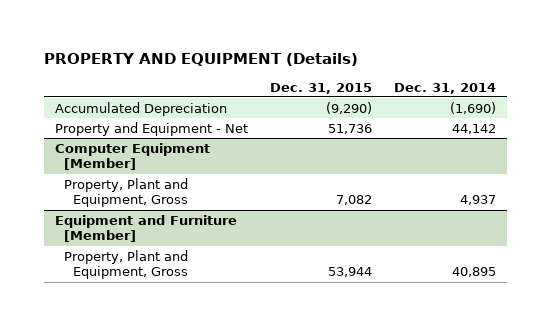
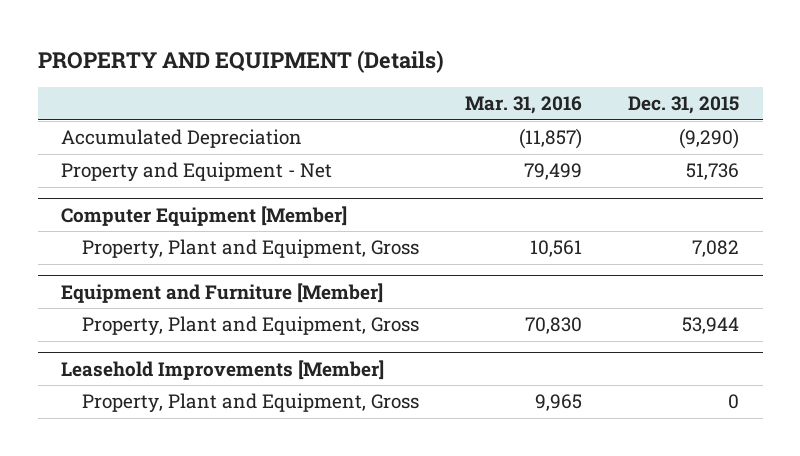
[393,82,496,94] Dec. 31, 2014 -> none
none -> [465,96,583,115] Mar. 31, 2016
none -> [60,359,384,380] Leasehold Improvements [Member]
none -> [81,393,419,414] Property, Plant and Equipment, Gross

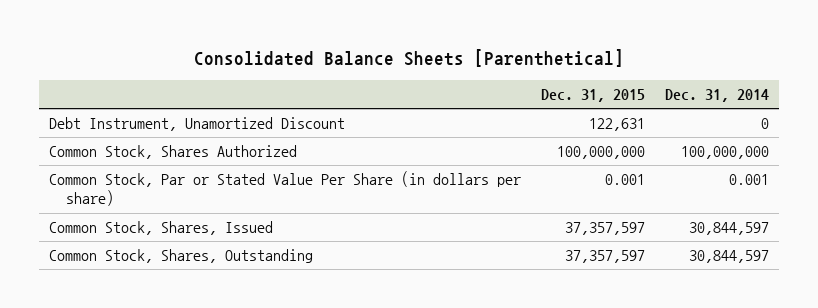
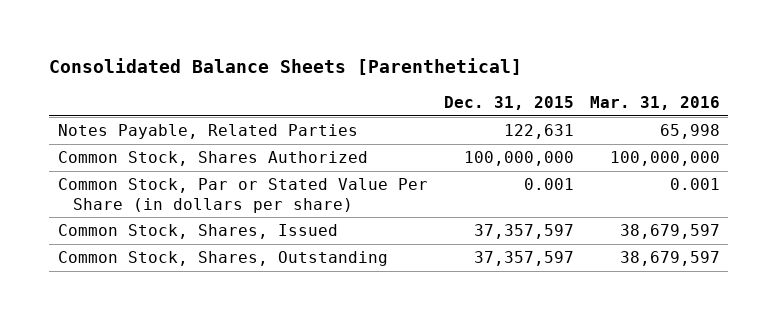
[664,89,769,103] Dec. 31, 2014 -> none
none -> [590,95,721,110] Mar. 31, 2016
[48,117,345,132] Debt Instrument, Unamortized Discount -> [57,124,358,140] Notes Payable, Related Parties

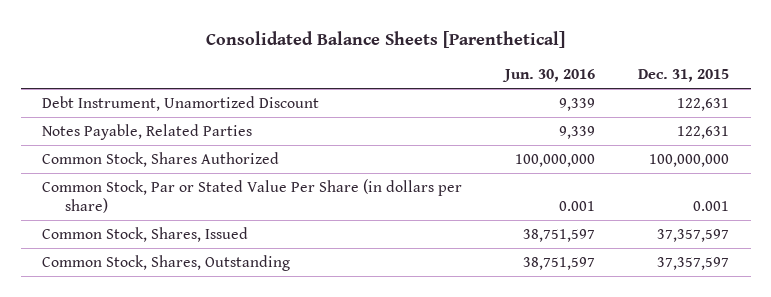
[590,95,721,110] Mar. 31, 2016 -> none
none -> [502,68,596,82] Jun. 30, 2016
none -> [42,95,320,111] Debt Instrument, Unamortized Discount

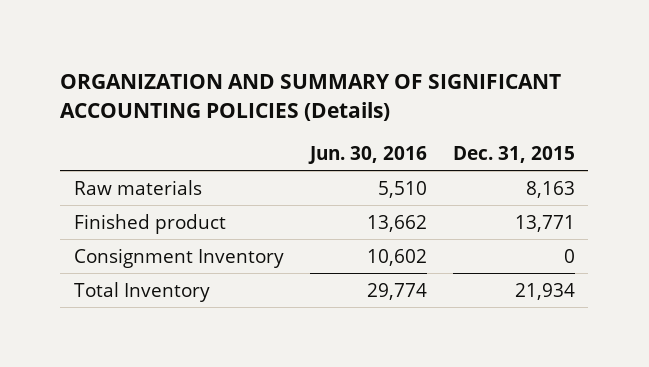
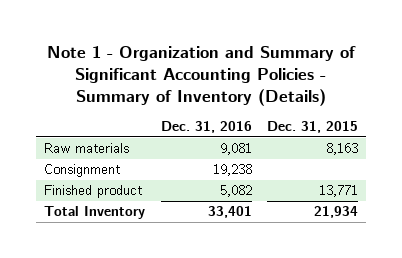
[60,74,562,121] ORGANIZATION AND SUMMARY OF SIGNIFICANT ACCOUNTING POLICIES (Details) -> [47,46,357,106] Note 1 - Organization and Summary of Significant Accounting Policies - Summary of Inventory (Details)
[307,145,427,164] Jun. 30, 2016 -> none
none -> [160,121,252,134] Dec. 31, 2016
none -> [43,164,120,178] Consignment
[73,247,284,268] Consignment Inventory -> none

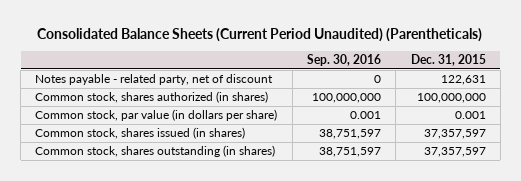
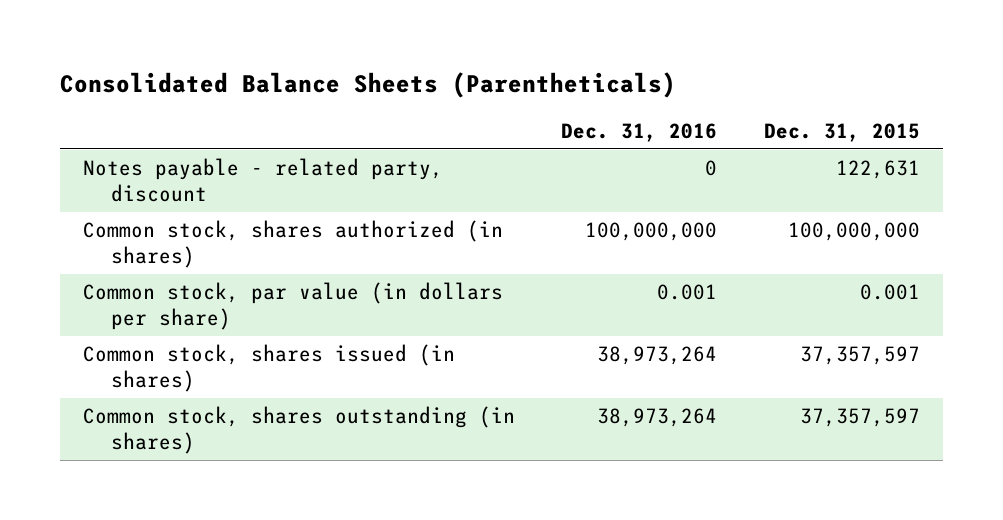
[37,28,483,43] Consolidated Balance Sheets (Current Period Unaudited) (Parentheticals) -> [59,71,676,98] Consolidated Balance Sheets (Parentheticals)
[306,54,381,67] Sep. 30, 2016 -> none
none -> [561,122,718,142] Dec. 31, 2016
[35,74,274,86] Notes payable - related party, net of discount -> [82,158,443,203] Notes payable - related party, discount

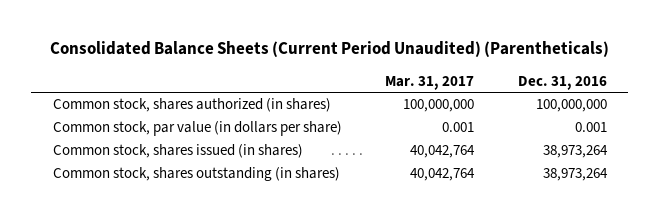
[59,71,676,98] Consolidated Balance Sheets (Parentheticals) -> [49,41,609,58] Consolidated Balance Sheets (Current Period Unaudited) (Parentheticals)
[763,122,920,142] Dec. 31, 2015 -> none
none -> [385,75,475,90] Mar. 31, 2017
[82,158,443,203] Notes payable - related party, discount -> none

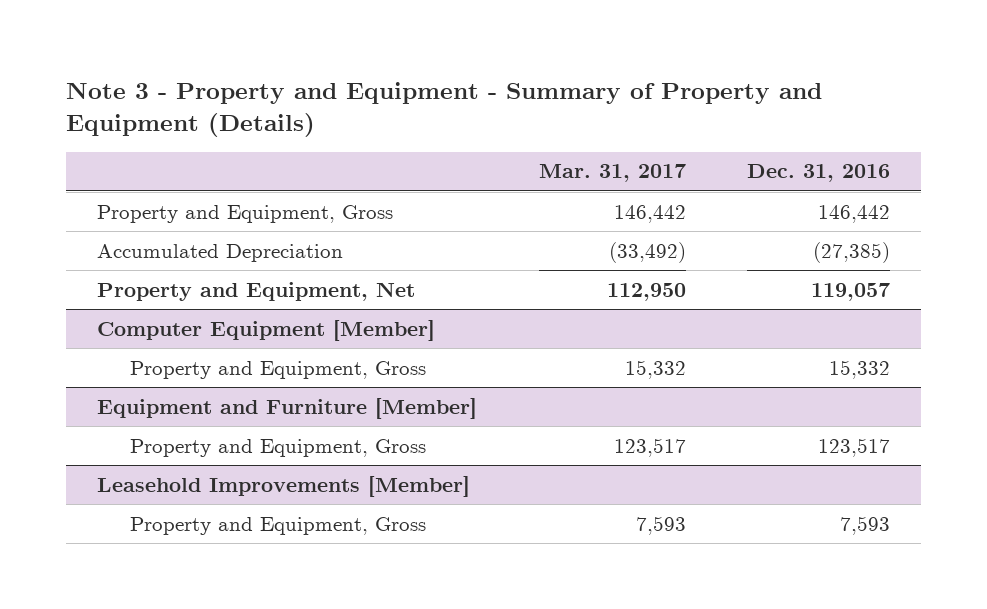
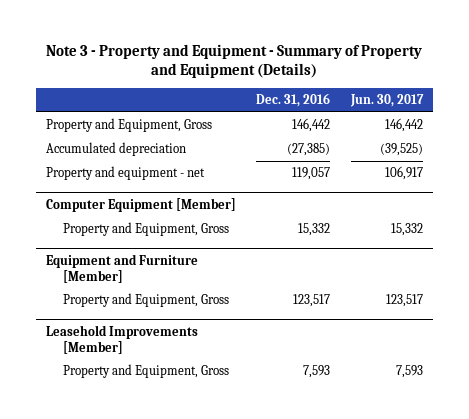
[538,164,686,183] Mar. 31, 2017 -> none
none -> [349,93,424,107] Jun. 30, 2017
[97,243,344,262] Accumulated Depreciation -> [46,142,187,157] Accumulated depreciation
[97,281,416,301] Property and Equipment, Net -> [46,166,206,181] Property and equipment - net

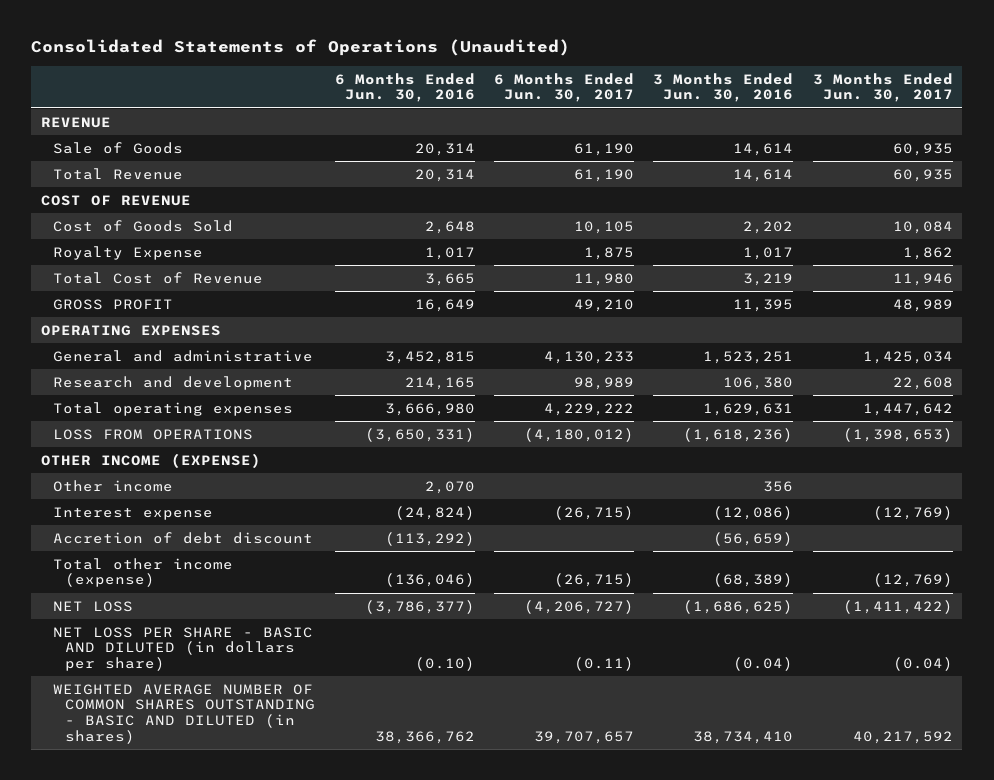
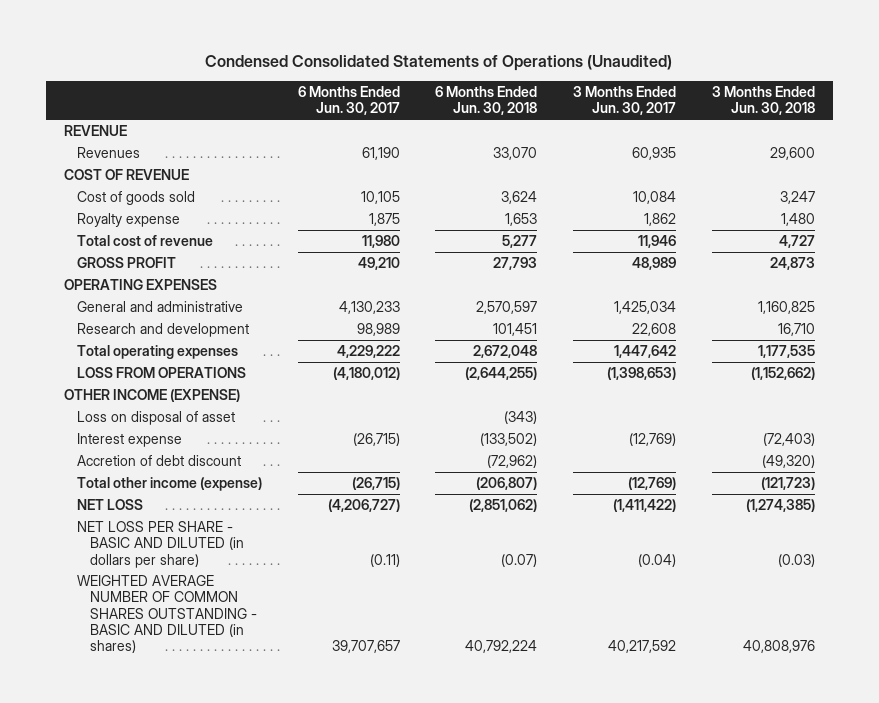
[31,39,571,57] Consolidated Statements of Operations (Unaudited) -> [205,55,673,72] Condensed Consolidated Statements of Operations (Unaudited)
[334,72,475,103] 6 Months Ended Jun. 30, 2016 -> none
[653,72,794,103] 3 Months Ended Jun. 30, 2016 -> none
none -> [435,85,538,116] 6 Months Ended Jun. 30, 2018
none -> [711,85,815,116] 3 Months Ended Jun. 30, 2018
[53,141,184,154] Sale of Goods -> none
[53,167,184,180] Total Revenue -> [76,146,140,158] Revenues
[53,219,234,232] Cost of Goods Sold -> [76,190,195,205] Cost of goods sold
[53,245,204,260] Royalty Expense -> [76,212,180,227] Royalty expense
[53,271,264,284] Total Cost of Revenue -> [76,234,213,246] Total cost of revenue
[53,479,174,492] Other income -> none
none -> [76,410,235,425] Loss on disposal of asset

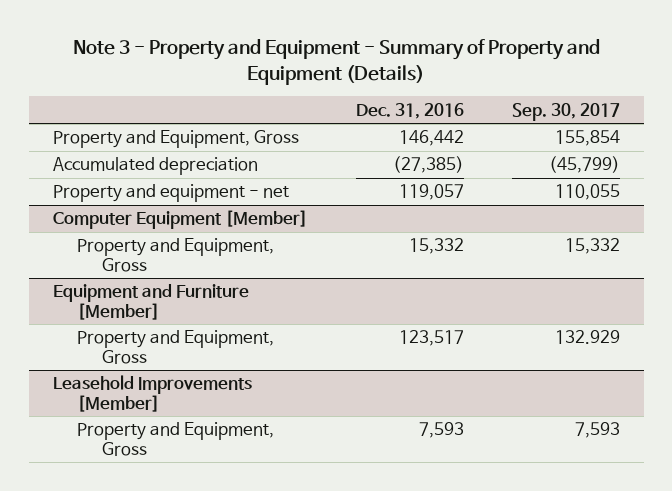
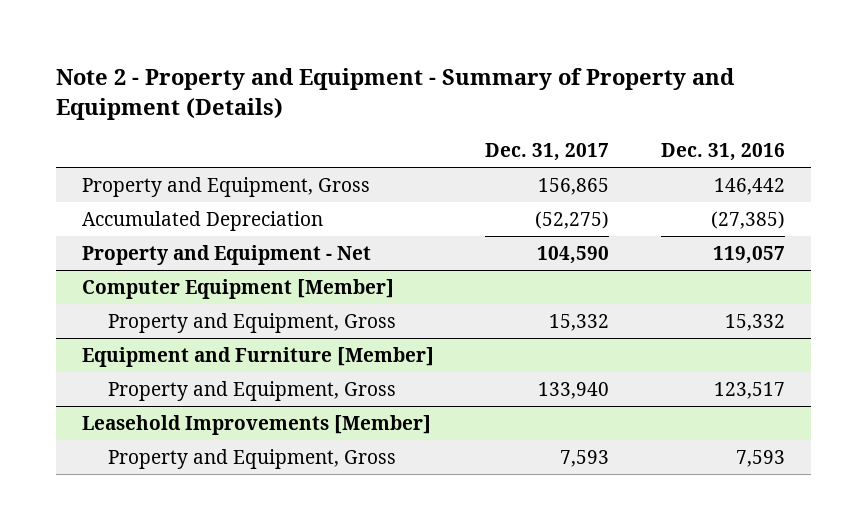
[73,39,601,85] Note 3 - Property and Equipment - Summary of Property and Equipment (Details) -> [55,68,734,120] Note 2 - Property and Equipment - Summary of Property and Equipment (Details)
[511,102,620,121] Sep. 30, 2017 -> none
none -> [485,143,610,162] Dec. 31, 2017
[52,157,258,176] Accumulated depreciation -> [81,210,323,231] Accumulated Depreciation
[52,184,289,203] Property and equipment - net -> [81,244,371,265] Property and Equipment - Net

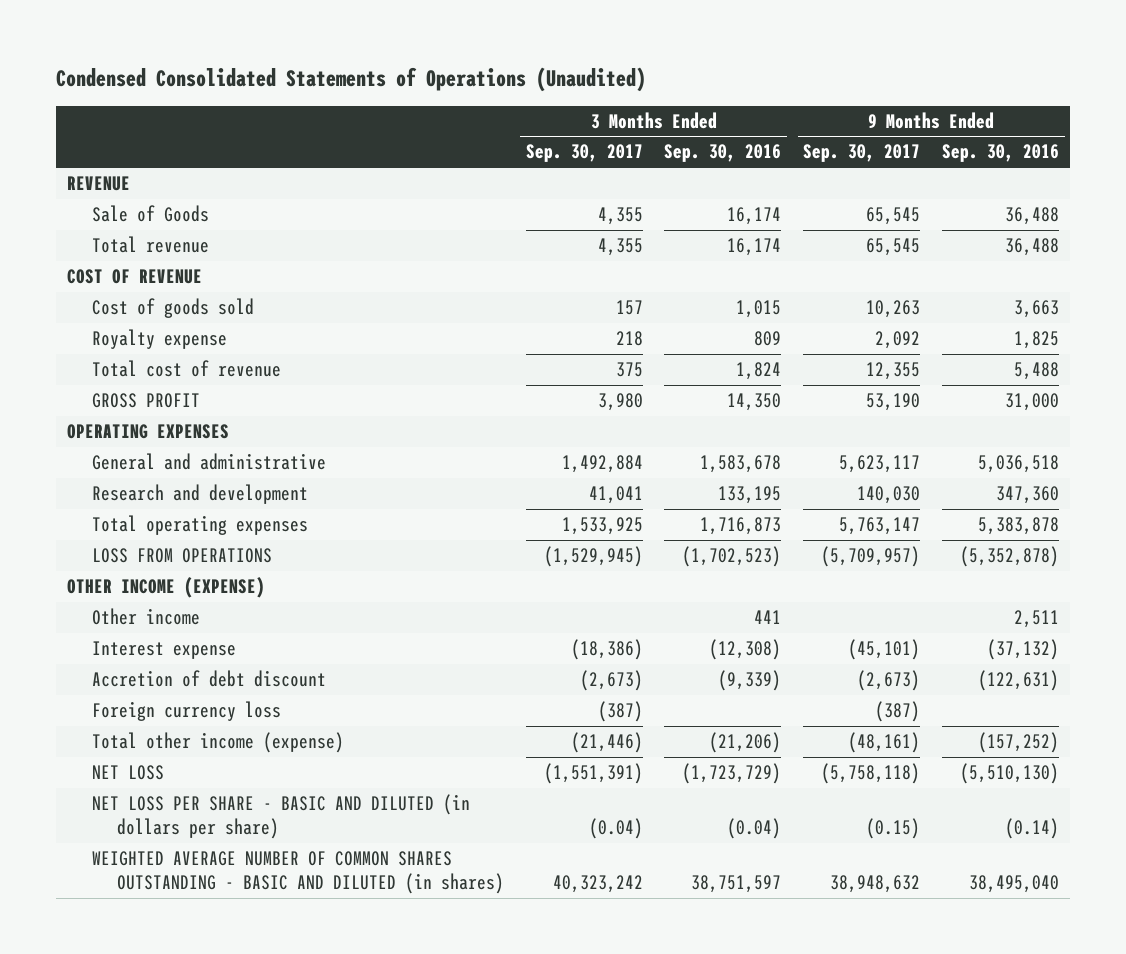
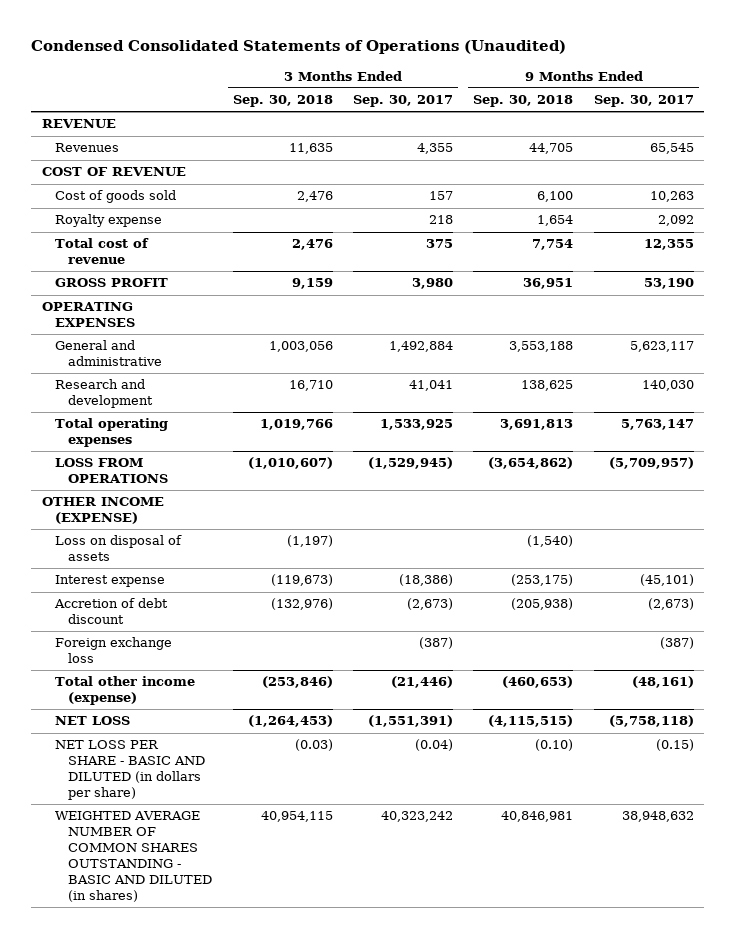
[664,144,782,163] Sep. 30, 2016 -> none
[942,144,1060,163] Sep. 30, 2016 -> none
none -> [232,95,333,108] Sep. 30, 2018
none -> [473,95,574,108] Sep. 30, 2018
[92,205,210,223] Sale of Goods -> none
[92,236,210,254] Total revenue -> [54,143,119,153] Revenues
[92,608,201,626] Other income -> none
none -> [54,535,182,562] Loss on disposal of assets
[92,701,282,722] Foreign currency loss -> [54,637,172,664] Foreign exchange loss

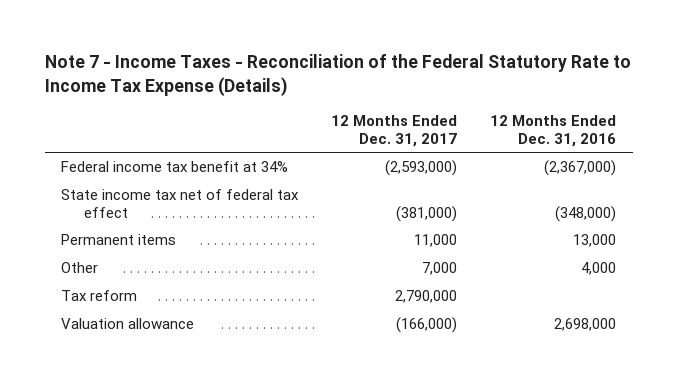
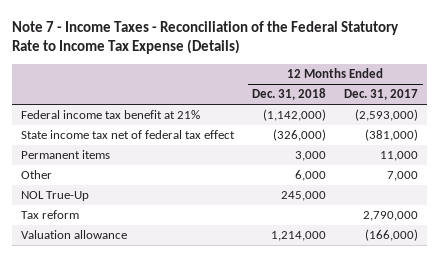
[490,114,617,147] 12 Months Ended Dec. 31, 2016 -> none
none -> [252,88,327,101] Dec. 31, 2018
[61,161,289,173] Federal income tax benefit at 34% -> [21,110,201,120] Federal income tax benefit at 21%
none -> [21,191,90,202] NOL True-Up

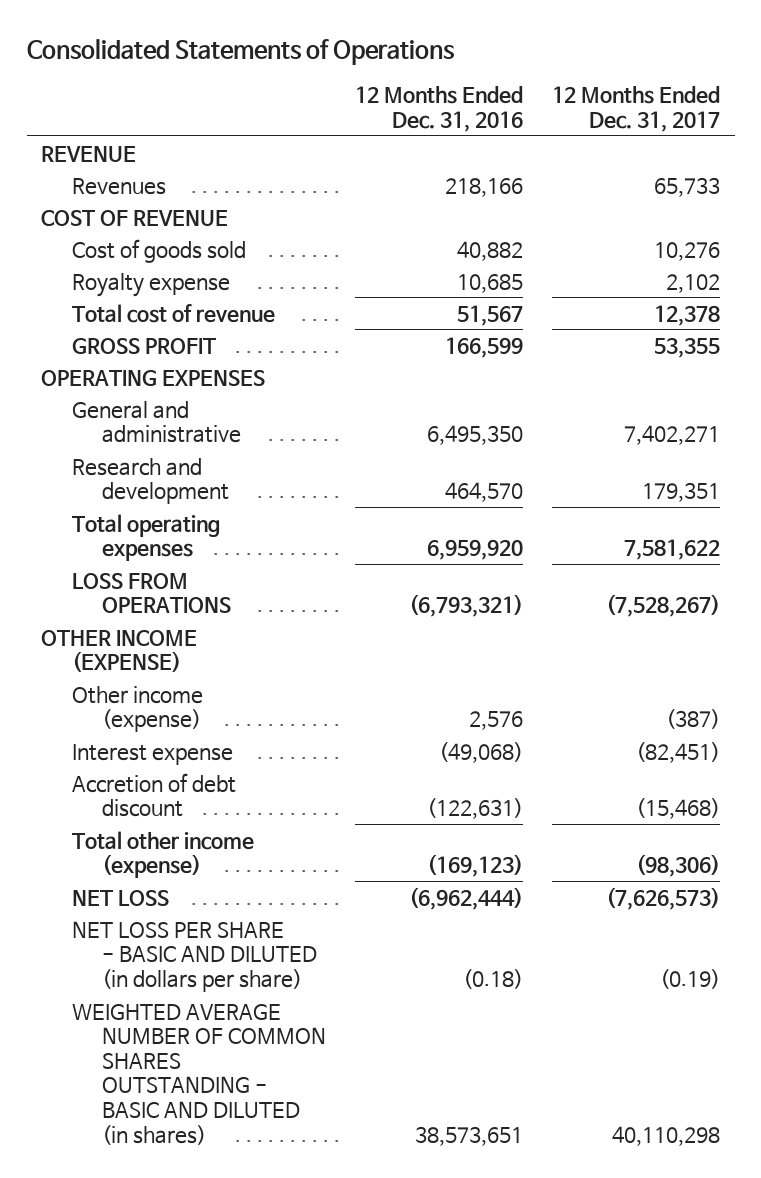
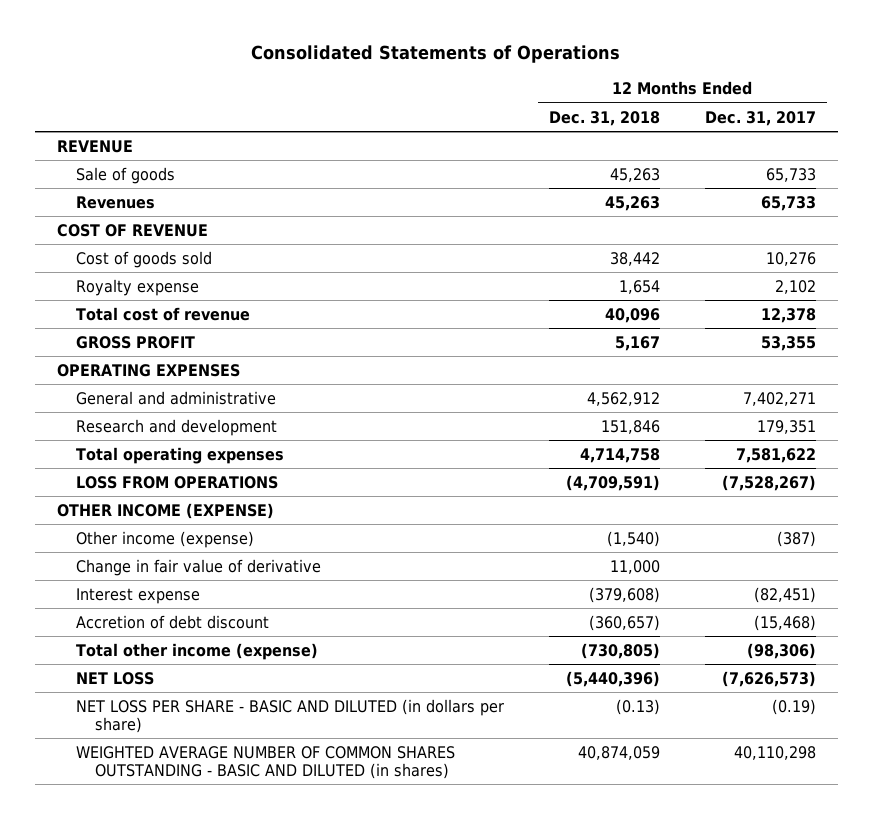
[354,86,523,132] 12 Months Ended Dec. 31, 2016 -> none
none -> [548,110,660,126] Dec. 31, 2018
none -> [76,166,176,184] Sale of goods
none -> [76,558,322,576] Change in fair value of derivative

